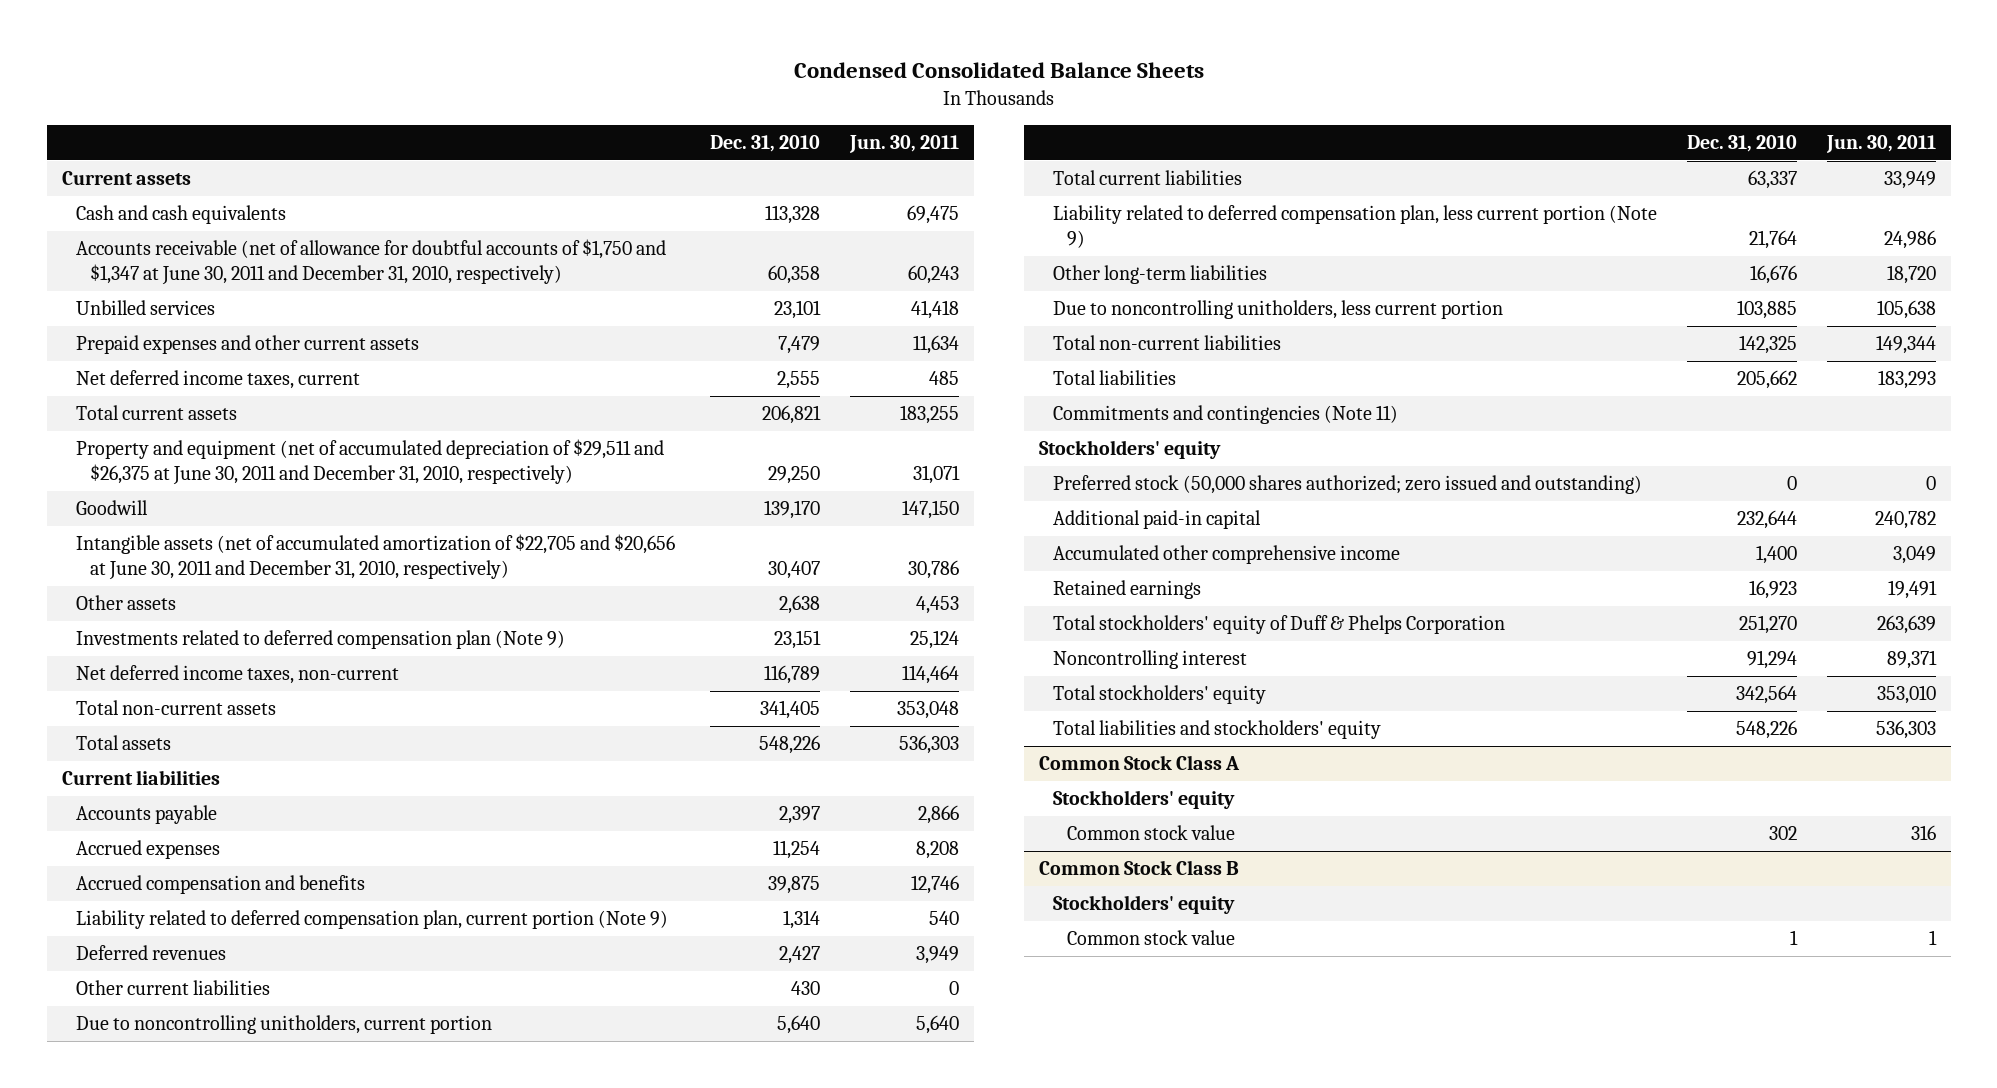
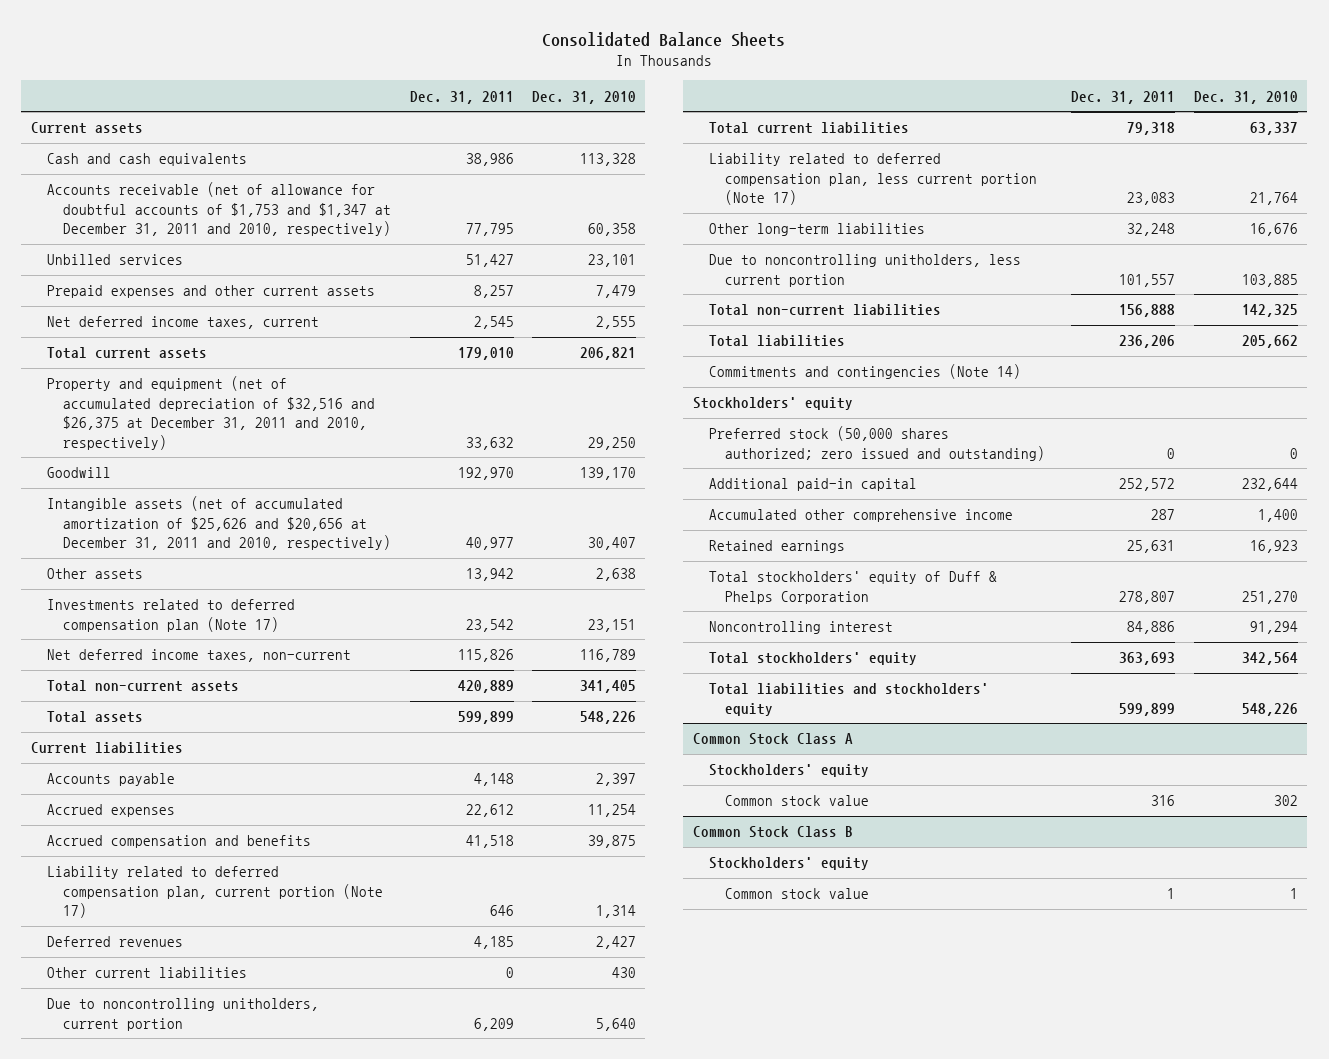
[793,61,1204,78] Condensed Consolidated Balance Sheets -> [542,31,786,47] Consolidated Balance Sheets
[848,134,959,153] Jun. 30, 2011 -> none
none -> [409,90,514,104] Dec. 31, 2011
[76,239,667,285] Accounts receivable (net of allowance for doubtful accounts of $1,750 and $1,347 at June 30, 2011 and December 31, 2010, respectively) -> [46,182,391,237] Accounts receivable (net of allowance for doubtful accounts of $1,753 and $1,347 at December 31, 2011 and 2010, respectively)
[76,439,665,485] Property and equipment (net of accumulated depreciation of $29,511 and $26,375 at June 30, 2011 and December 31, 2010, respectively) -> [46,376,375,450] Property and equipment (net of accumulated depreciation of $32,516 and $26,375 at December 31, 2011 and 2010, respectively)
[76,534,676,580] Intangible assets (net of accumulated amortization of $22,705 and $20,656 at June 30, 2011 and December 31, 2010, respectively) -> [46,496,391,551] Intangible assets (net of accumulated amortization of $25,626 and $20,656 at December 31, 2011 and 2010, respectively)
[76,630,566,650] Investments related to deferred compensation plan (Note 9) -> [46,599,295,632] Investments related to deferred compensation plan (Note 17)
[76,910,669,930] Liability related to deferred compensation plan, current portion (Note 9) -> [46,866,383,919] Liability related to deferred compensation plan, current portion (Note 17)
[1052,205,1657,248] Liability related to deferred compensation plan, less current portion (Note 9) -> [708,153,1037,206] Liability related to deferred compensation plan, less current portion (Note 17)
[1052,405,1398,425] Commitments and contingencies (Note 11) -> [708,364,1021,380] Commitments and contingencies (Note 14)

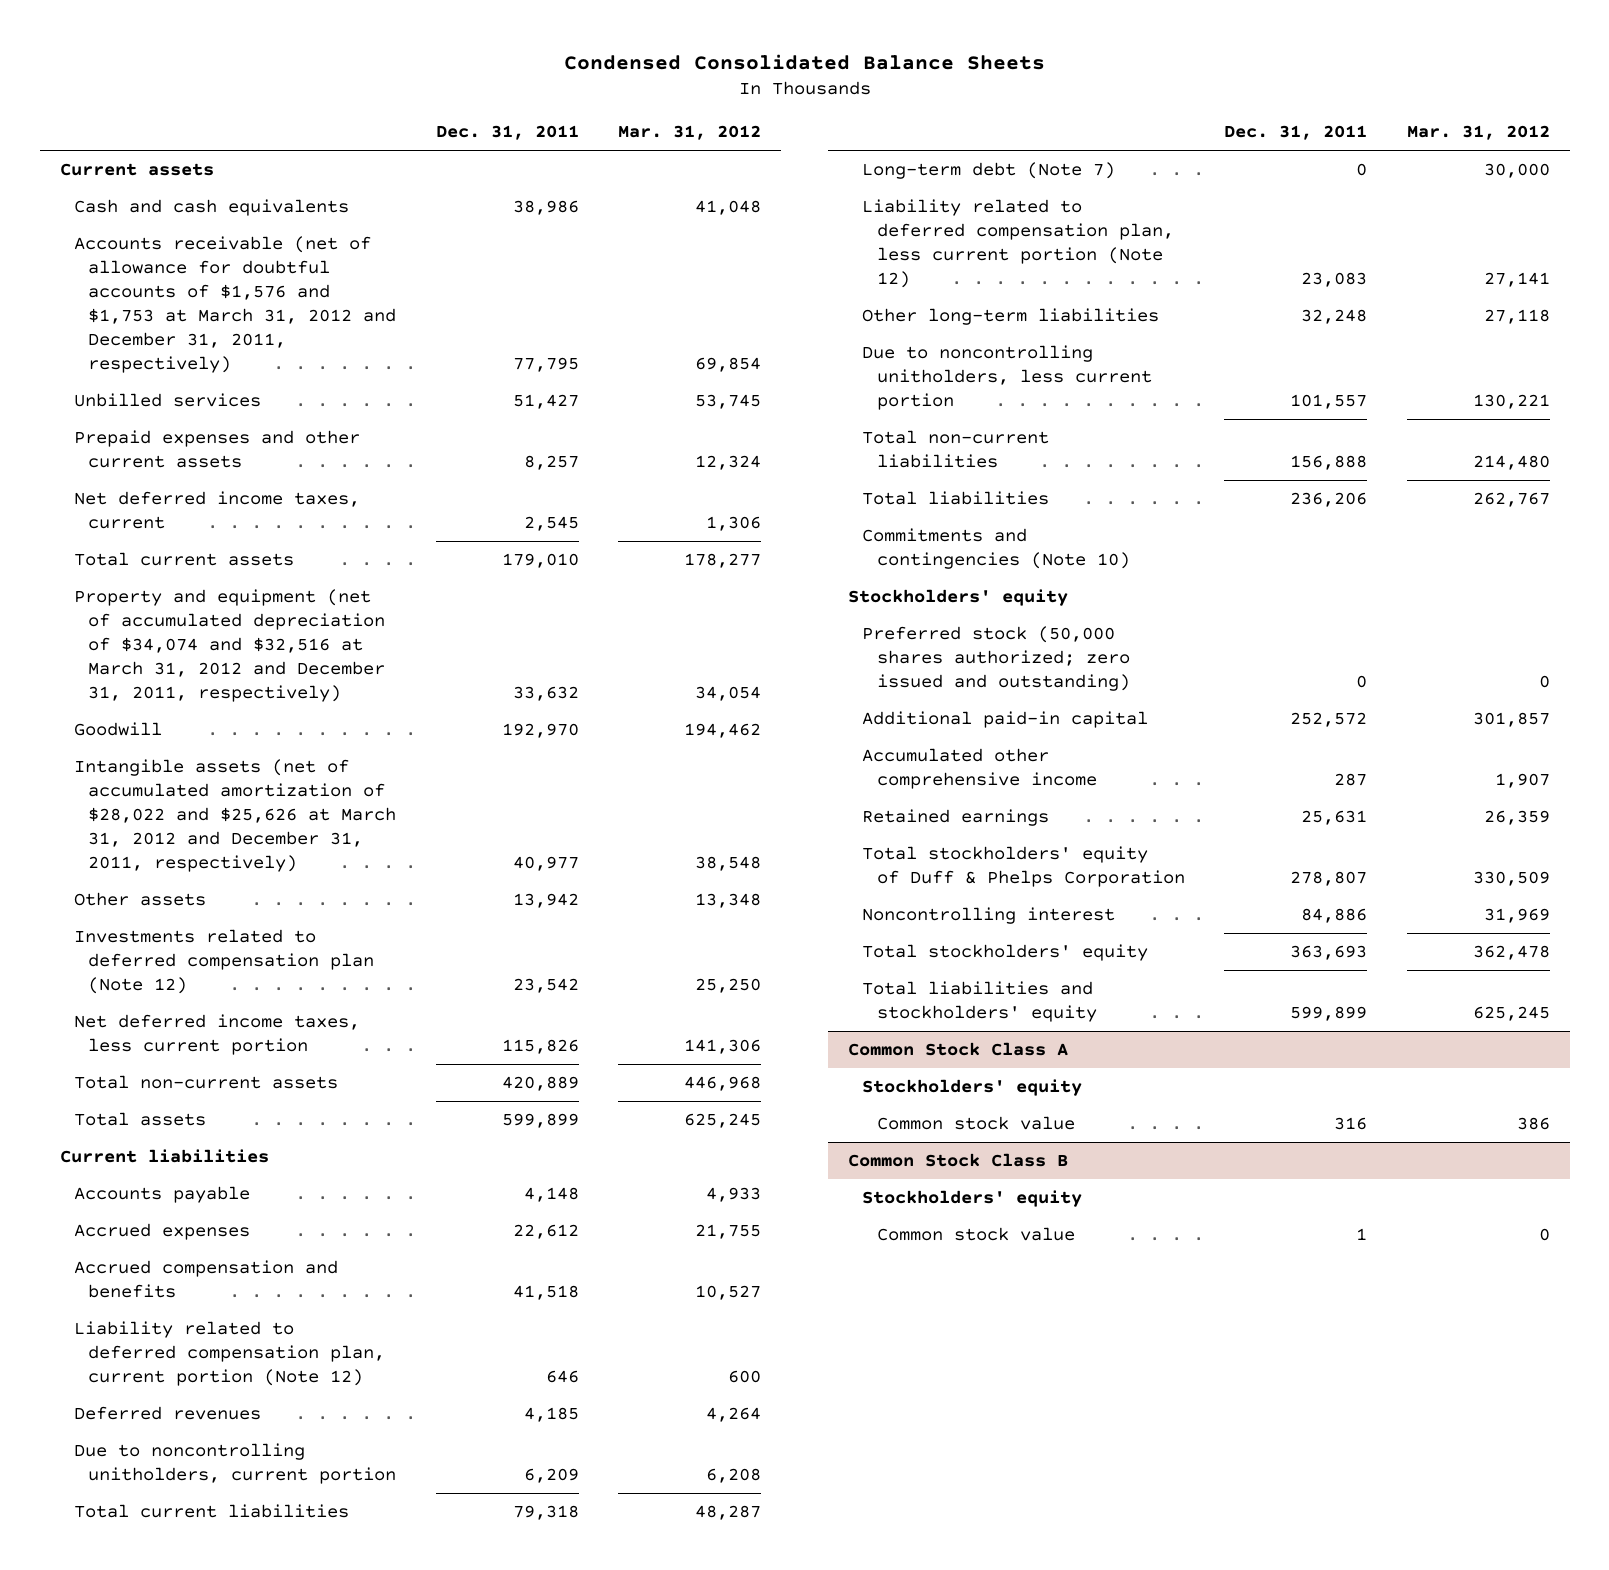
[542,31,786,47] Consolidated Balance Sheets -> [563,54,1045,71] Condensed Consolidated Balance Sheets
[532,90,637,104] Dec. 31, 2010 -> none
none -> [618,125,762,141] Mar. 31, 2012
[46,182,391,237] Accounts receivable (net of allowance for doubtful accounts of $1,753 and $1,347 at December 31, 2011 and 2010, respectively) -> [73,235,397,373] Accounts receivable (net of allowance for doubtful accounts of $1,576 and $1,753 at March 31, 2012 and December 31, 2011, respectively)
[46,376,375,450] Property and equipment (net of accumulated depreciation of $32,516 and $26,375 at December 31, 2011 and 2010, respectively) -> [73,588,386,702] Property and equipment (net of accumulated depreciation of $34,074 and $32,516 at March 31, 2012 and December 31, 2011, respectively)
[46,496,391,551] Intangible assets (net of accumulated amortization of $25,626 and $20,656 at December 31, 2011 and 2010, respectively) -> [73,758,397,872] Intangible assets (net of accumulated amortization of $28,022 and $25,626 at March 31, 2012 and December 31, 2011, respectively)
[46,599,295,632] Investments related to deferred compensation plan (Note 17) -> [73,928,375,994] Investments related to deferred compensation plan (Note 12)
[46,649,351,663] Net deferred income taxes, non-current -> [73,1013,360,1055] Net deferred income taxes, less current portion
[46,866,383,919] Liability related to deferred compensation plan, current portion (Note 17) -> [73,1320,386,1386] Liability related to deferred compensation plan, current portion (Note 12)
[46,967,247,979] Other current liabilities -> none
none -> [862,161,1116,179] Long-term debt (Note 7)
[708,153,1037,206] Liability related to deferred compensation plan, less current portion (Note 17) -> [862,198,1174,288] Liability related to deferred compensation plan, less current portion (Note 12)
[708,364,1021,380] Commitments and contingencies (Note 14) -> [862,527,1130,569] Commitments and contingencies (Note 10)

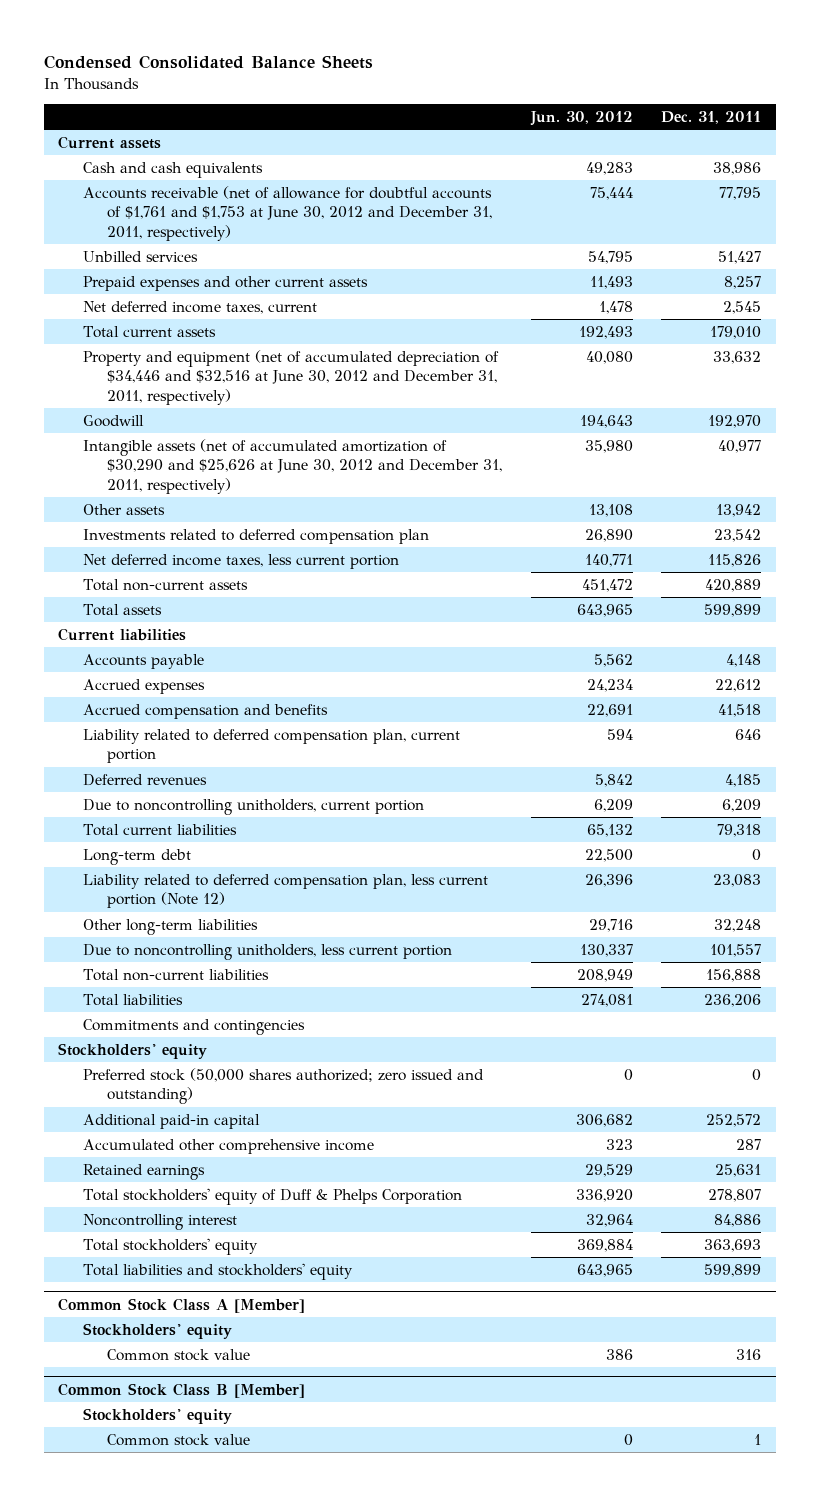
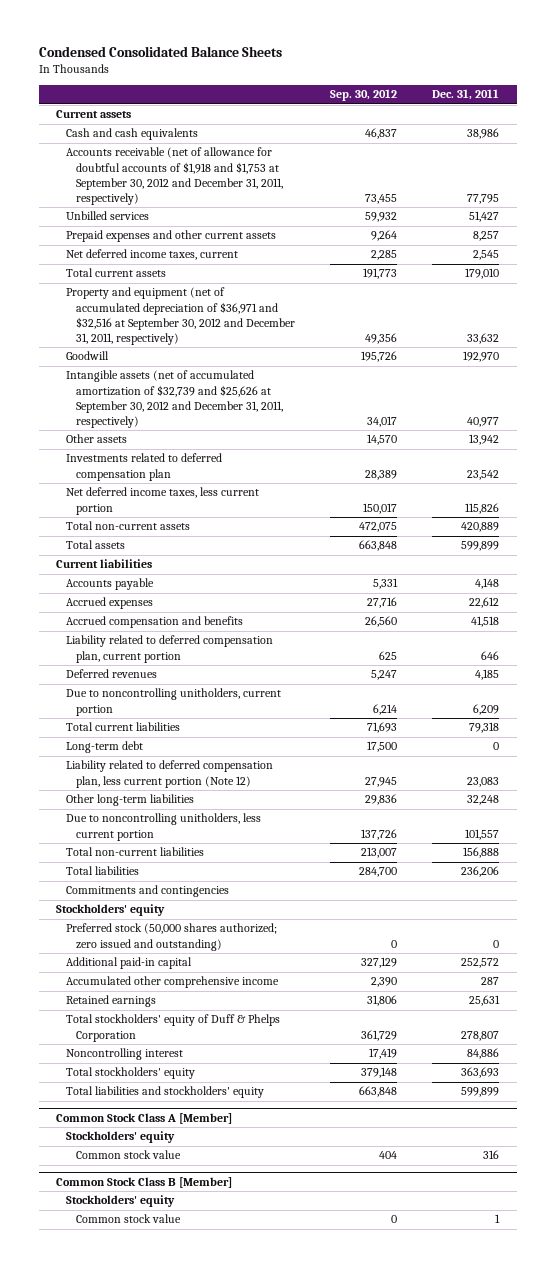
[529,111,633,127] Jun. 30, 2012 -> none
none -> [329,89,397,102] Sep. 30, 2012
[82,185,492,241] Accounts receivable (net of allowance for doubtful accounts of $1,761 and $1,753 at June 30, 2012 and December 31, 2011, respectively) -> [65,147,283,205] Accounts receivable (net of allowance for doubtful accounts of $1,918 and $1,753 at September 30, 2012 and December 31, 2011, respectively)
[82,349,499,405] Property and equipment (net of accumulated depreciation of $34,446 and $32,516 at June 30, 2012 and December 31, 2011, respectively) -> [65,287,295,345] Property and equipment (net of accumulated depreciation of $36,971 and $32,516 at September 30, 2012 and December 31, 2011, respectively)
[82,438,502,494] Intangible assets (net of accumulated amortization of $30,290 and $25,626 at June 30, 2012 and December 31, 2011, respectively) -> [65,370,283,428] Intangible assets (net of accumulated amortization of $32,739 and $25,626 at September 30, 2012 and December 31, 2011, respectively)

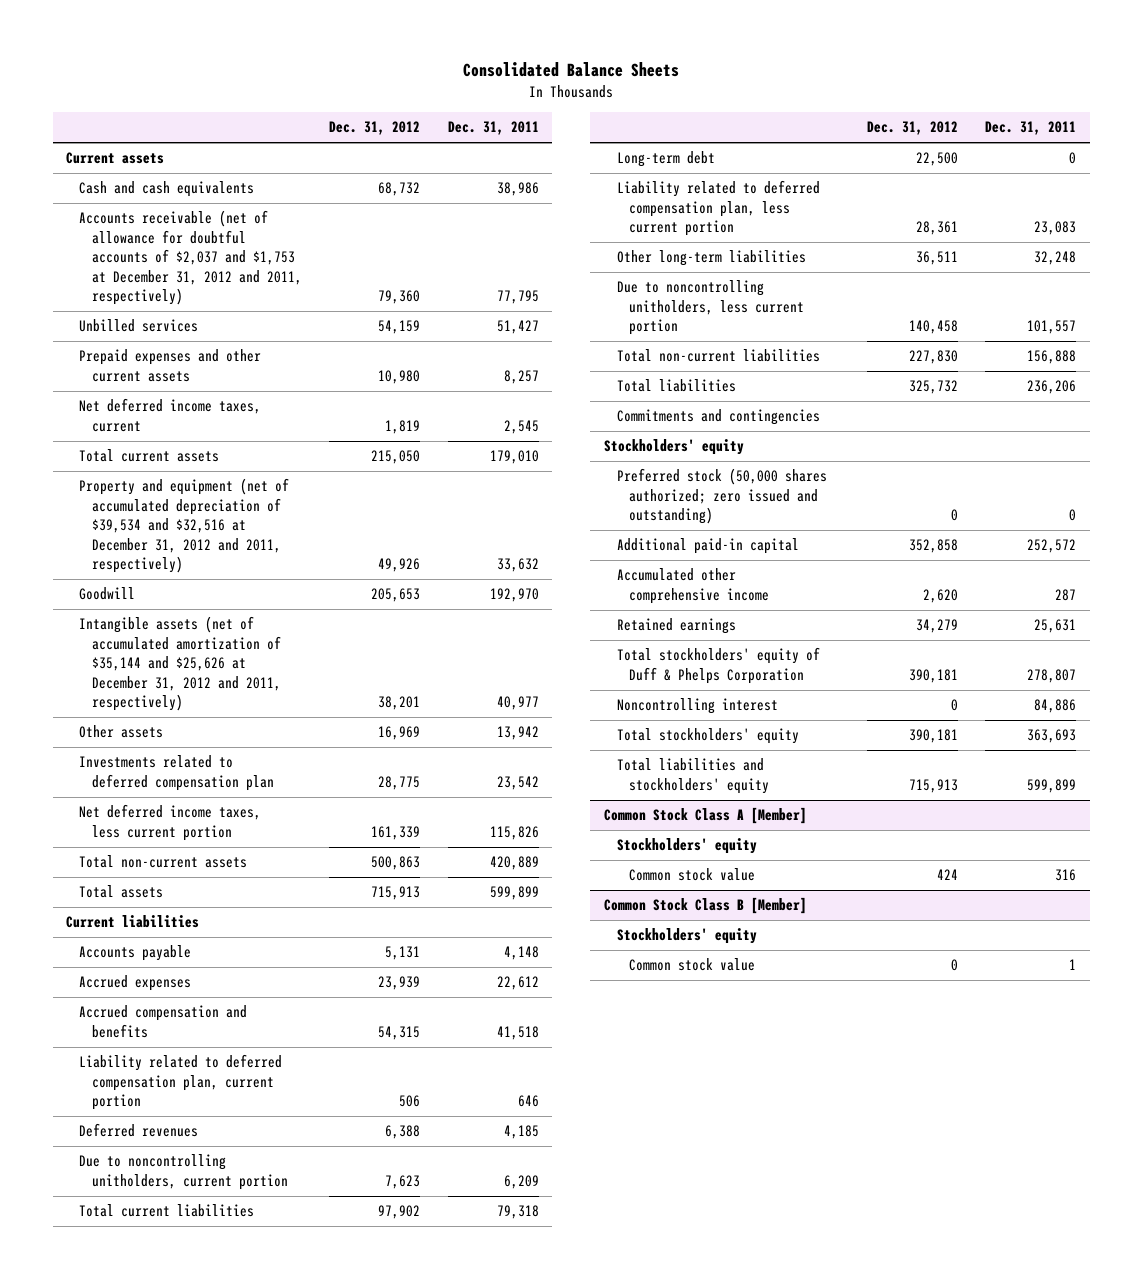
[38,46,282,58] Condensed Consolidated Balance Sheets -> [463,62,680,78] Consolidated Balance Sheets
[329,89,397,102] Sep. 30, 2012 -> none
none -> [329,121,421,136] Dec. 31, 2012
[65,147,283,205] Accounts receivable (net of allowance for doubtful accounts of $1,918 and $1,753 at September 30, 2012 and December 31, 2011, respectively) -> [79,210,302,306] Accounts receivable (net of allowance for doubtful accounts of $2,037 and $1,753 at December 31, 2012 and 2011, respectively)
[65,287,295,345] Property and equipment (net of accumulated depreciation of $36,971 and $32,516 at September 30, 2012 and December 31, 2011, respectively) -> [79,478,290,574] Property and equipment (net of accumulated depreciation of $39,534 and $32,516 at December 31, 2012 and 2011, respectively)
[65,370,283,428] Intangible assets (net of accumulated amortization of $32,739 and $25,626 at September 30, 2012 and December 31, 2011, respectively) -> [79,616,281,712] Intangible assets (net of accumulated amortization of $35,144 and $25,626 at December 31, 2012 and 2011, respectively)
[65,760,273,788] Liability related to deferred compensation plan, less current portion (Note 12) -> [616,180,820,237] Liability related to deferred compensation plan, less current portion

